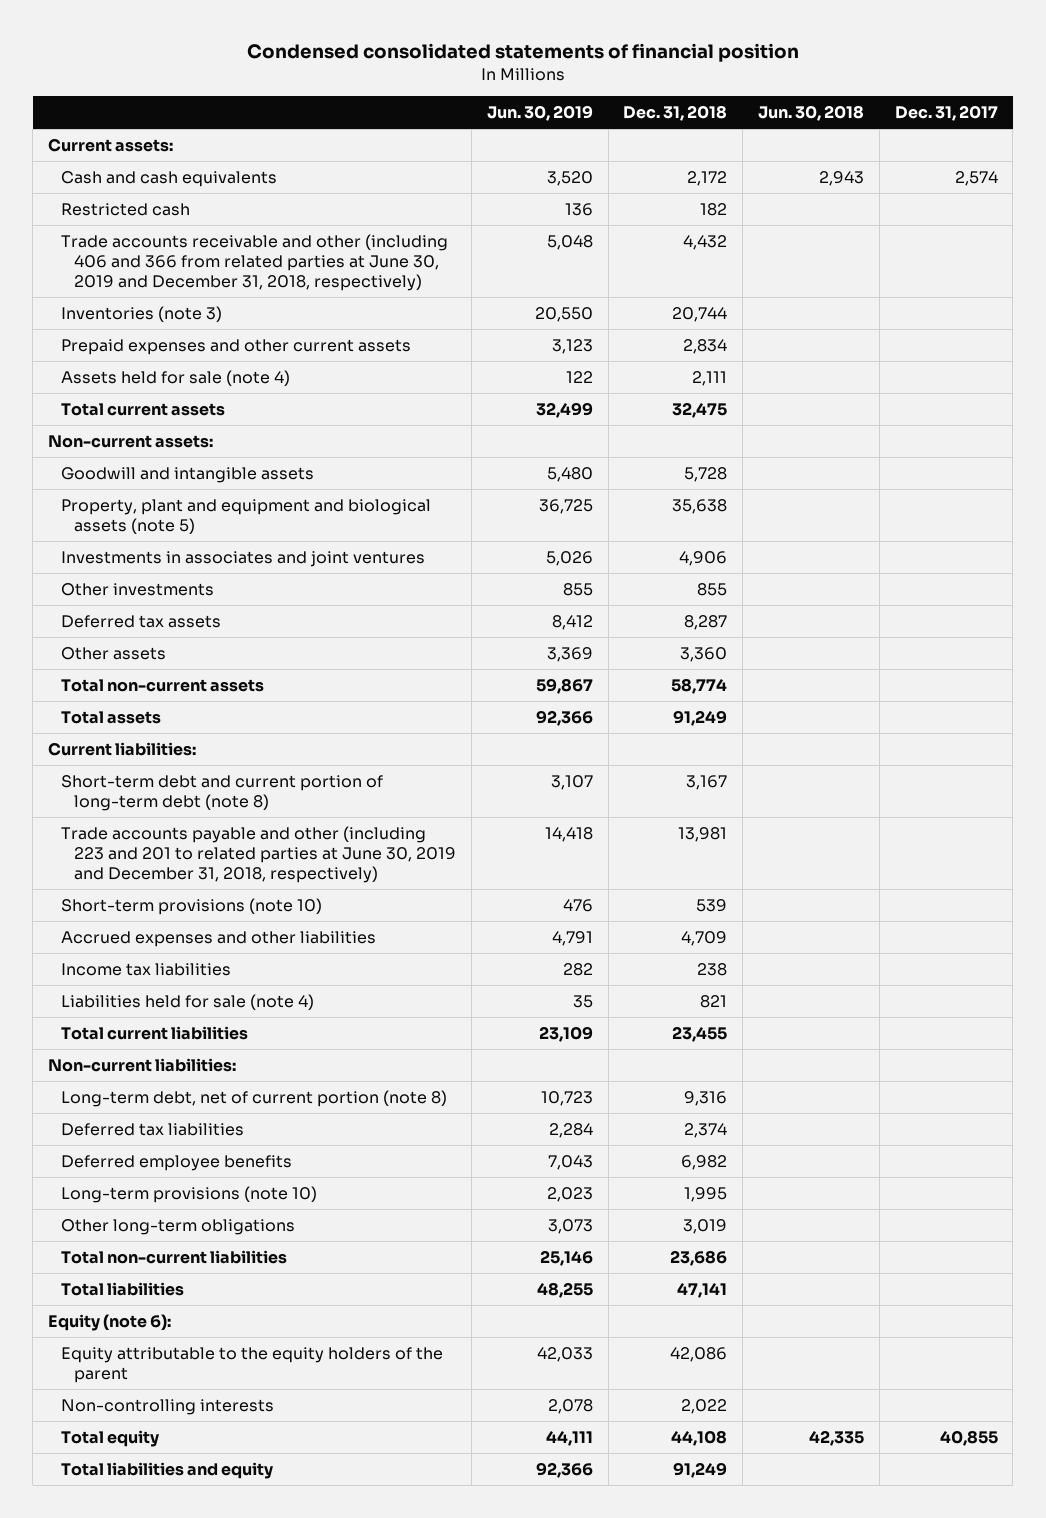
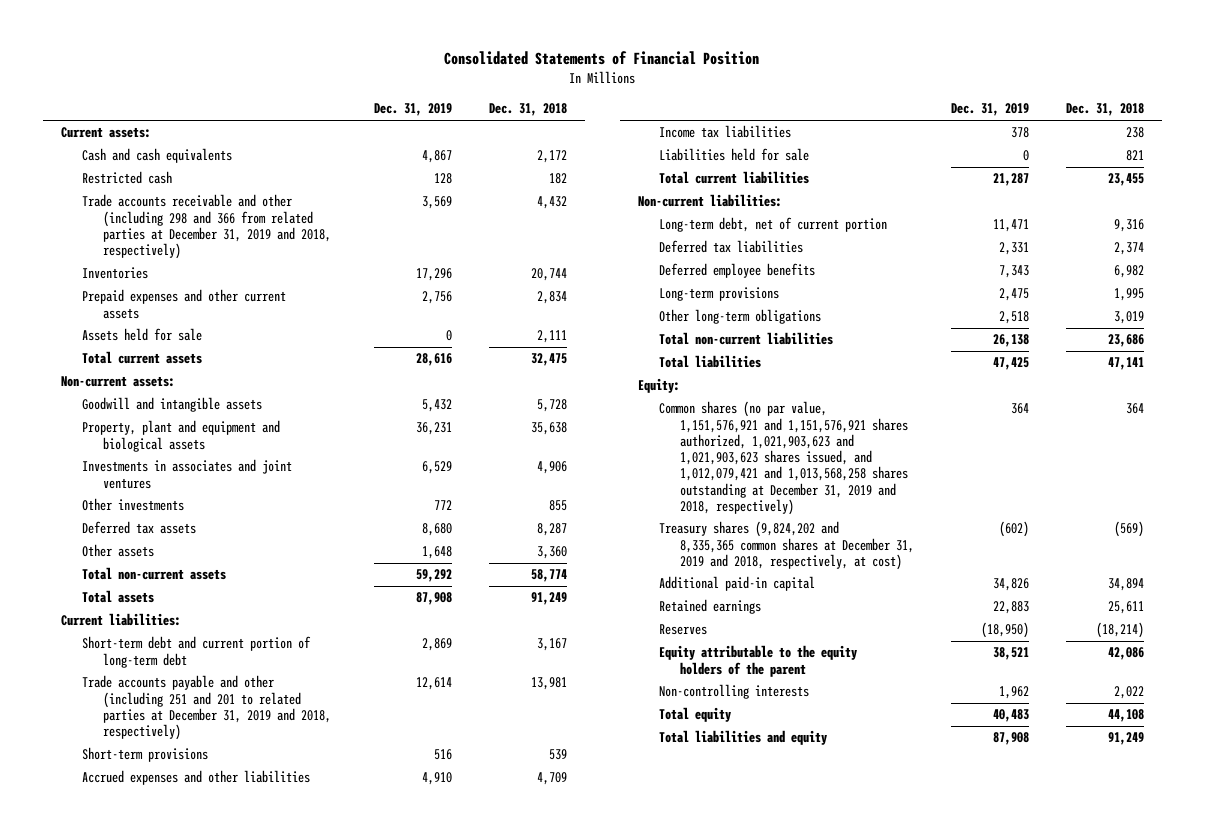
[246,42,799,62] Condensed consolidated statements of financial position -> [444,51,760,66] Consolidated Statements of Financial Position
[486,105,593,122] Jun. 30, 2019 -> none
[757,105,864,122] Jun. 30, 2018 -> none
[894,105,998,122] Dec. 31, 2017 -> none
none -> [373,103,452,117] Dec. 31, 2019
[61,234,449,292] Trade accounts receivable and other (including 406 and 366 from related parties at June 30, 2019 and December 31, 2018, respectively) -> [82,194,332,260] Trade accounts receivable and other (including 298 and 366 from related parties at December 31, 2019 and 2018, respectively)
[61,306,223,323] Inventories (note 3) -> [82,267,149,280] Inventories
[61,370,291,387] Assets held for sale (note 4) -> [82,328,203,342] Assets held for sale
[61,499,432,535] Property, plant and equipment and biological assets (note 5) -> [82,420,281,452] Property, plant and equipment and biological assets
[61,775,384,812] Short-term debt and current portion of long-term debt (note 8) -> [82,636,312,668] Short-term debt and current portion of long-term debt
[61,826,457,884] Trade accounts payable and other (including 223 and 201 to related parties at June 30, 2019 and December 31, 2018, respectively) -> [82,675,332,741] Trade accounts payable and other (including 251 and 201 to related parties at December 31, 2019 and 2018, respectively)
[61,898,323,916] Short-term provisions (note 10) -> [82,747,209,763] Short-term provisions
[61,994,315,1011] Liabilities held for sale (note 4) -> [659,148,810,162] Liabilities held for sale
[61,1090,448,1108] Long-term debt, net of current portion (note 8) -> [659,217,888,233] Long-term debt, net of current portion
[61,1186,318,1204] Long-term provisions (note 10) -> [659,287,780,302] Long-term provisions
[48,1314,172,1332] Equity (note 6): -> [638,378,681,394] Equity:
none -> [659,401,909,515] Common shares (no par value, 1,151,576,921 and 1,151,576,921 shares authorized, 1,021,903,623 and 1,021,903,623 shares issued, and 1,012,079,421 and 1,013,568,258 shares outstanding at December 31, 2019 and 2018, respectively)
none -> [659,521,915,570] Treasury shares (9,824,202 and 8,335,365 common shares at December 31, 2019 and 2018, respectively, at cost)
none -> [659,576,816,592] Additional paid-in capital
none -> [659,599,762,615] Retained earnings
none -> [659,624,708,636] Reserves

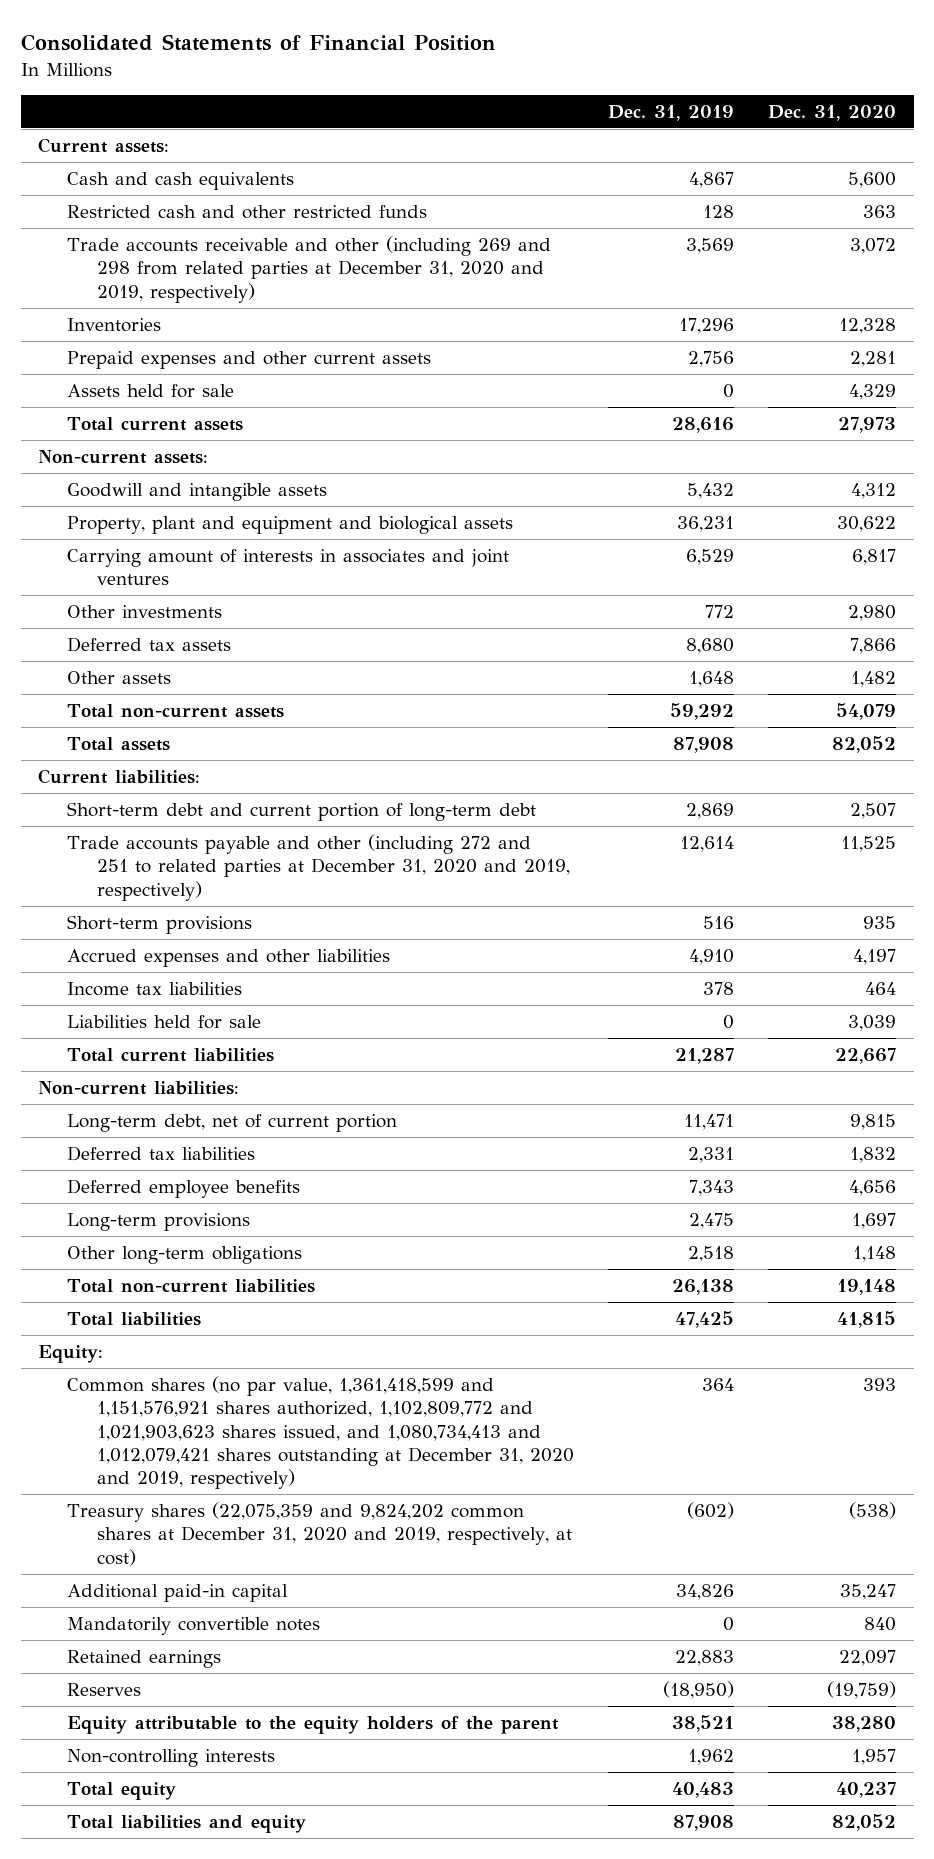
[488,103,567,117] Dec. 31, 2018 -> none
none -> [768,104,897,121] Dec. 31, 2020
[82,171,173,185] Restricted cash -> [67,205,428,220] Restricted cash and other restricted funds
[82,194,332,260] Trade accounts receivable and other (including 298 and 366 from related parties at December 31, 2019 and 2018, respectively) -> [67,236,552,303] Trade accounts receivable and other (including 269 and 298 from related parties at December 31, 2020 and 2019, respectively)
[82,459,293,489] Investments in associates and joint ventures -> [67,549,510,586] Carrying amount of interests in associates and joint ventures
[82,675,332,741] Trade accounts payable and other (including 251 and 201 to related parties at December 31, 2019 and 2018, respectively) -> [67,834,570,901] Trade accounts payable and other (including 272 and 251 to related parties at December 31, 2020 and 2019, respectively)
[659,401,909,515] Common shares (no par value, 1,151,576,921 and 1,151,576,921 shares authorized, 1,021,903,623 and 1,021,903,623 shares issued, and 1,012,079,421 and 1,013,568,258 shares outstanding at December 31, 2019 and 2018, respectively) -> [67,1376,574,1489] Common shares (no par value, 1,361,418,599 and 1,151,576,921 shares authorized, 1,102,809,772 and 1,021,903,623 shares issued, and 1,080,734,413 and 1,012,079,421 shares outstanding at December 31, 2020 and 2019, respectively)
[659,521,915,570] Treasury shares (9,824,202 and 8,335,365 common shares at December 31, 2019 and 2018, respectively, at cost) -> [67,1502,572,1566] Treasury shares (22,075,359 and 9,824,202 common shares at December 31, 2020 and 2019, respectively, at cost)
none -> [67,1617,321,1636] Mandatorily convertible notes

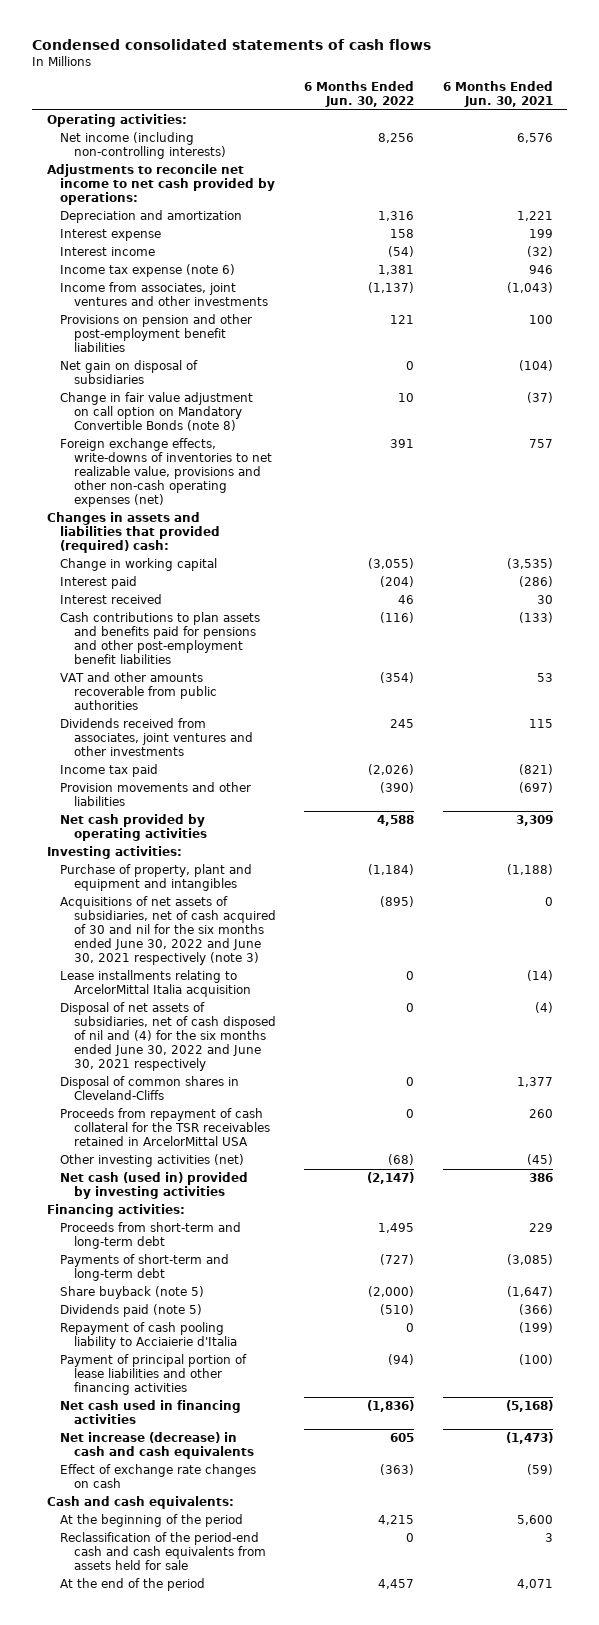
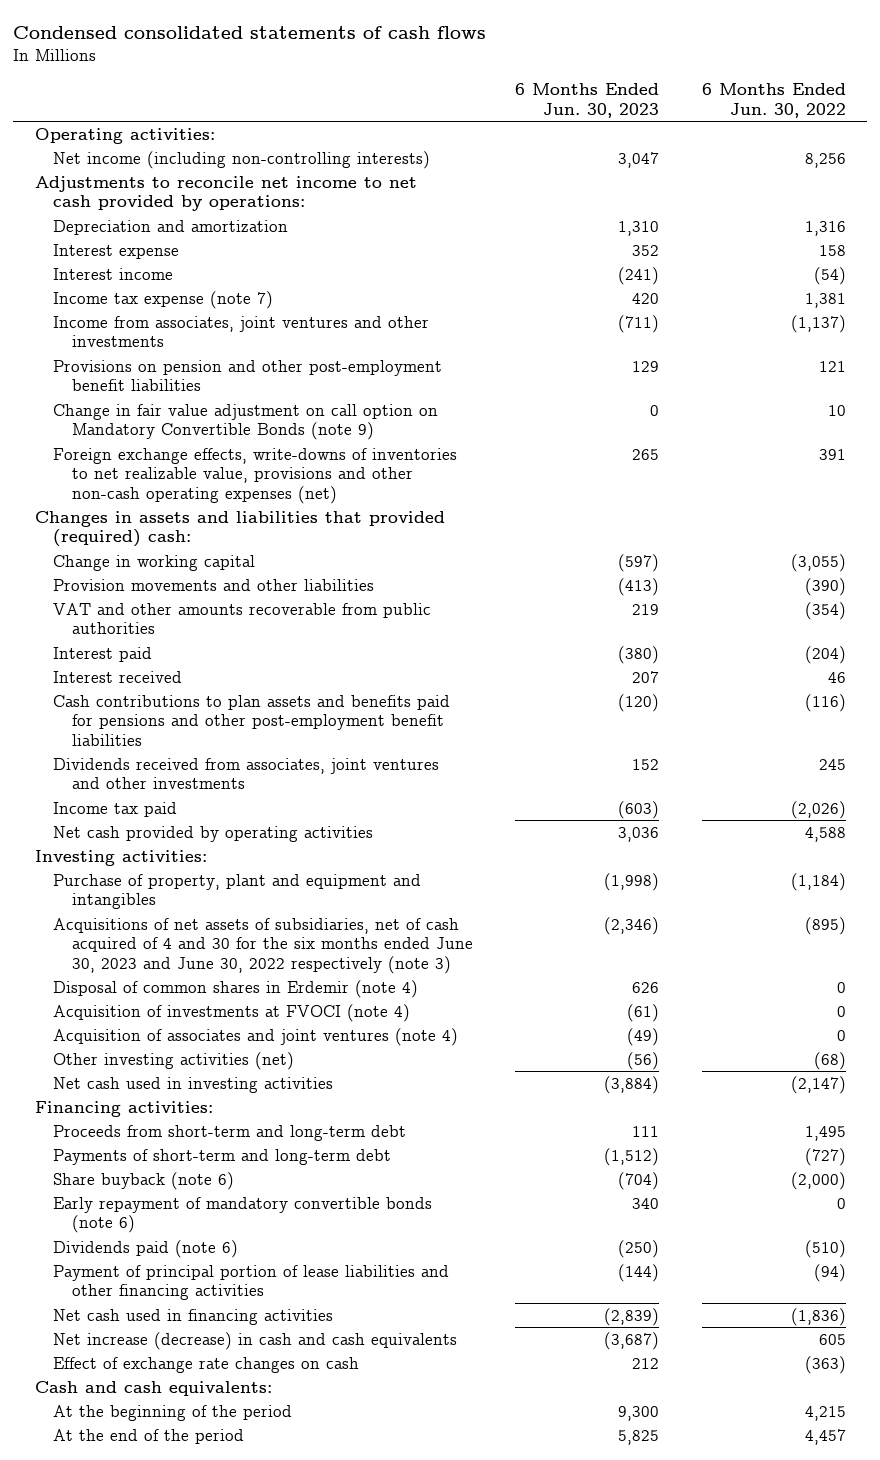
[442,80,553,107] 6 Months Ended Jun. 30, 2021 -> none
none -> [515,83,660,119] 6 Months Ended Jun. 30, 2023
[60,264,236,278] Income tax expense (note 6) -> [53,290,274,309] Income tax expense (note 7)
[60,360,199,385] Net gain on disposal of subsidiaries -> none
[60,392,254,432] Change in fair value adjustment on call option on Mandatory Convertible Bonds (note 8) -> [53,403,439,441] Change in fair value adjustment on call option on Mandatory Convertible Bonds (note 9)
[60,782,252,807] Provision movements and other liabilities -> [53,578,375,591] Provision movements and other liabilities
[60,672,217,711] VAT and other amounts recoverable from public authorities -> [53,602,432,635] VAT and other amounts recoverable from public authorities
[60,970,251,998] Lease installments relating to ArcelorMittal Italia acquisition -> none
[60,1002,276,1072] Disposal of net assets of subsidiaries, net of cash disposed of nil and (4) for the six months ended June 30, 2022 and June 30, 2021 respectively -> none
[60,1108,270,1147] Proceeds from repayment of cash collateral for the TSR receivables retained in ArcelorMittal USA -> none
[60,896,276,966] Acquisitions of net assets of subsidiaries, net of cash acquired of 30 and nil for the six months ended June 30, 2022 and June 30, 2021 respectively (note 3) -> [53,917,473,975] Acquisitions of net assets of subsidiaries, net of cash acquired of 4 and 30 for the six months ended June 30, 2023 and June 30, 2022 respectively (note 3)
[60,1076,240,1101] Disposal of common shares in Cleveland-Cliffs -> [53,979,419,998] Disposal of common shares in Erdemir (note 4)
none -> [53,1003,411,1022] Acquisition of investments at FVOCI (note 4)
none -> [53,1027,459,1046] Acquisition of associates and joint ventures (note 4)
[60,1172,249,1200] Net cash (used in) provided by investing activities -> [53,1076,334,1093] Net cash used in investing activities
[60,1322,237,1350] Repayment of cash pooling liability to Acciaierie d'Italia -> none
[60,1286,205,1300] Share buyback (note 5) -> [53,1171,235,1190] Share buyback (note 6)
none -> [53,1196,433,1234] Early repayment of mandatory convertible bonds (note 6)
[60,1304,203,1318] Dividends paid (note 5) -> [53,1239,239,1258] Dividends paid (note 6)
[60,1532,266,1571] Reclassification of the period-end cash and cash equivalents from assets held for sale -> none

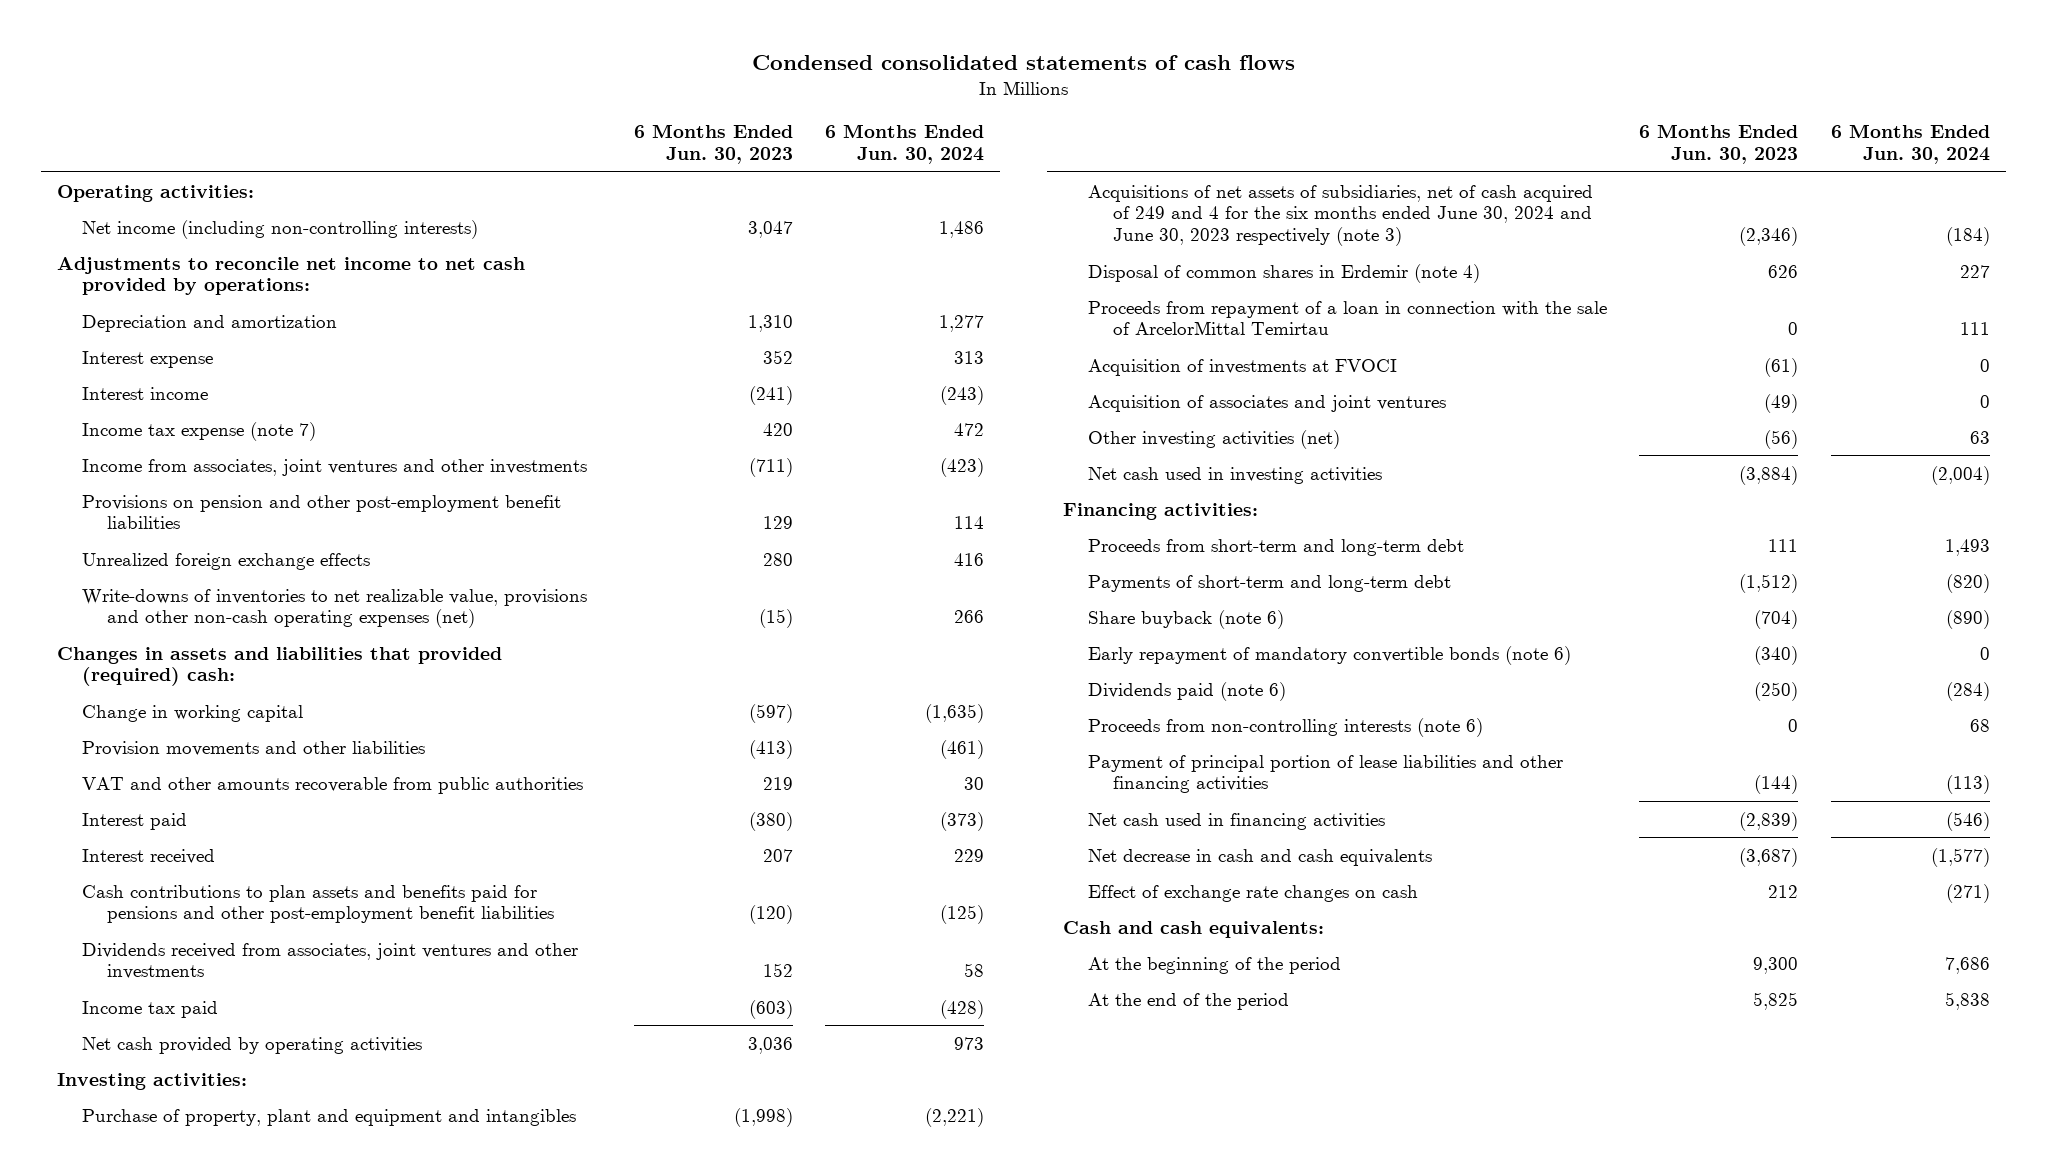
[701,83,846,119] 6 Months Ended Jun. 30, 2022 -> none
none -> [825,123,985,164] 6 Months Ended Jun. 30, 2024
[53,403,439,441] Change in fair value adjustment on call option on Mandatory Convertible Bonds (note 9) -> none
none -> [82,552,371,570] Unrealized foreign exchange effects
[53,447,458,505] Foreign exchange effects, write-downs of inventories to net realizable value, provisions and other non-cash operating expenses (net) -> [82,588,588,629] Write-downs of inventories to net realizable value, provisions and other non-cash operating expenses (net)
[632,448,660,460] 265 -> [758,609,793,629] (15)
[53,917,473,975] Acquisitions of net assets of subsidiaries, net of cash acquired of 4 and 30 for the six months ended June 30, 2023 and June 30, 2022 respectively (note 3) -> [1087,184,1593,247] Acquisitions of net assets of subsidiaries, net of cash acquired of 249 and 4 for the six months ended June 30, 2024 and June 30, 2023 respectively (note 3)
none -> [1087,300,1607,336] Proceeds from repayment of a loan in connection with the sale of ArcelorMittal Temirtau
[53,1003,411,1022] Acquisition of investments at FVOCI (note 4) -> [1087,358,1397,376] Acquisition of investments at FVOCI
[53,1027,459,1046] Acquisition of associates and joint ventures (note 4) -> [1087,394,1446,412] Acquisition of associates and joint ventures
[632,1197,660,1209] 340 -> [1754,645,1799,665] (340)
none -> [1087,717,1483,737] Proceeds from non-controlling interests (note 6)
[53,1331,458,1350] Net increase (decrease) in cash and cash equivalents -> [1087,848,1432,866] Net decrease in cash and cash equivalents

